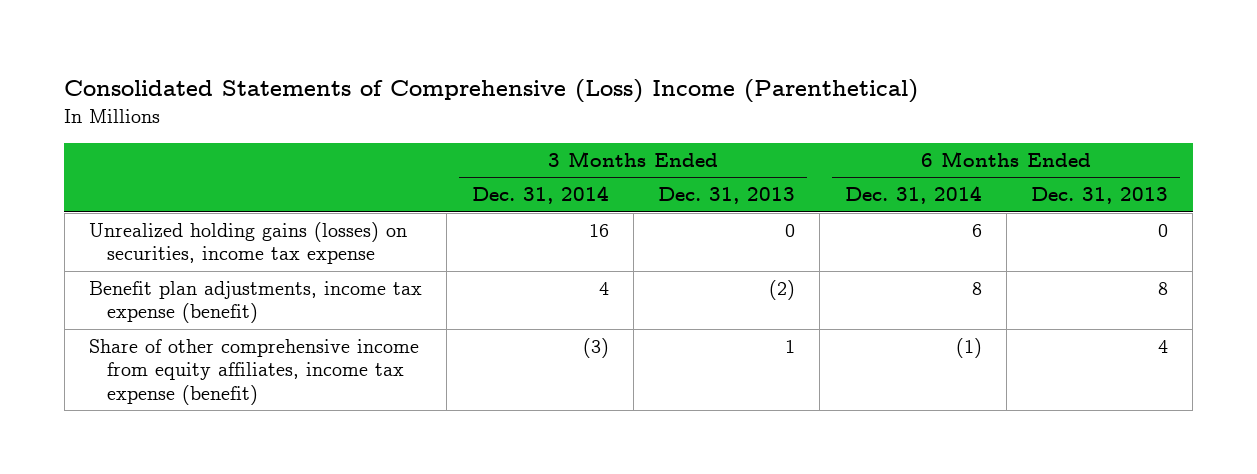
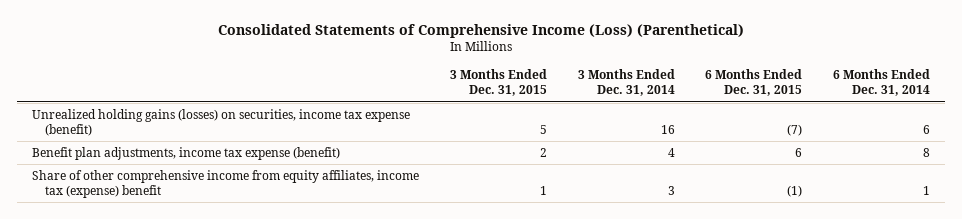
[64,78,919,103] Consolidated Statements of Comprehensive (Loss) Income (Parenthetical) -> [218,24,745,39] Consolidated Statements of Comprehensive Income (Loss) (Parenthetical)
[658,187,796,205] Dec. 31, 2013 -> none
[1031,187,1169,205] Dec. 31, 2013 -> none
none -> [449,69,547,97] 3 Months Ended Dec. 31, 2015
none -> [705,69,803,97] 6 Months Ended Dec. 31, 2015
[89,222,408,265] Unrealized holding gains (losses) on securities, income tax expense -> [31,108,410,136] Unrealized holding gains (losses) on securities, income tax expense (benefit)
[89,339,420,405] Share of other comprehensive income from equity affiliates, income tax expense (benefit) -> [31,169,419,198] Share of other comprehensive income from equity affiliates, income tax (expense) benefit
[582,338,609,359] (3) -> [667,185,675,195] 3
[955,338,982,359] (1) -> [923,185,931,195] 1

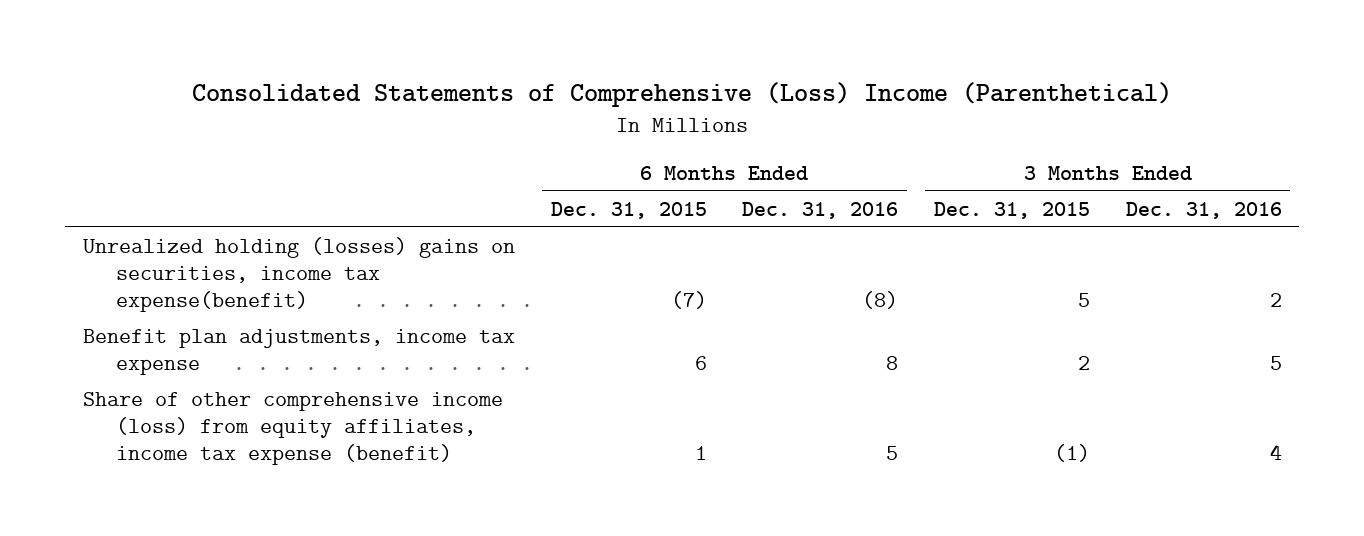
[218,24,745,39] Consolidated Statements of Comprehensive Income (Loss) (Parenthetical) -> [192,81,1173,107] Consolidated Statements of Comprehensive (Loss) Income (Parenthetical)
[577,69,675,97] 3 Months Ended Dec. 31, 2014 -> none
[833,69,931,97] 6 Months Ended Dec. 31, 2014 -> none
none -> [742,201,899,219] Dec. 31, 2016
none -> [1125,201,1282,219] Dec. 31, 2016
[31,108,410,136] Unrealized holding gains (losses) on securities, income tax expense (benefit) -> [82,236,515,313] Unrealized holding (losses) gains on securities, income tax expense(benefit)
[31,146,340,160] Benefit plan adjustments, income tax expense (benefit) -> [82,328,515,376] Benefit plan adjustments, income tax expense
[31,169,419,198] Share of other comprehensive income from equity affiliates, income tax (expense) benefit -> [82,391,503,466] Share of other comprehensive income (loss) from equity affiliates, income tax expense (benefit)
[539,185,547,195] 1 -> [1053,444,1090,463] (1)
[787,184,803,197] (1) -> [694,446,707,461] 1

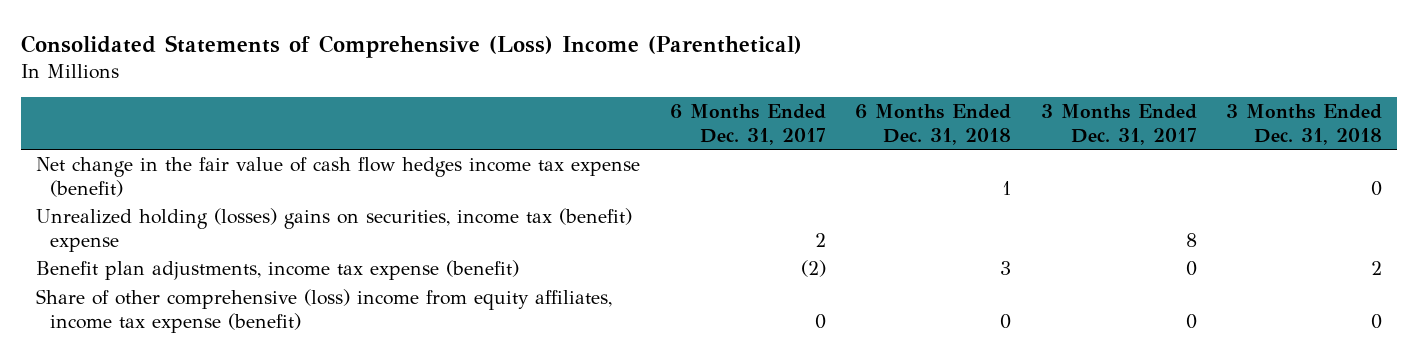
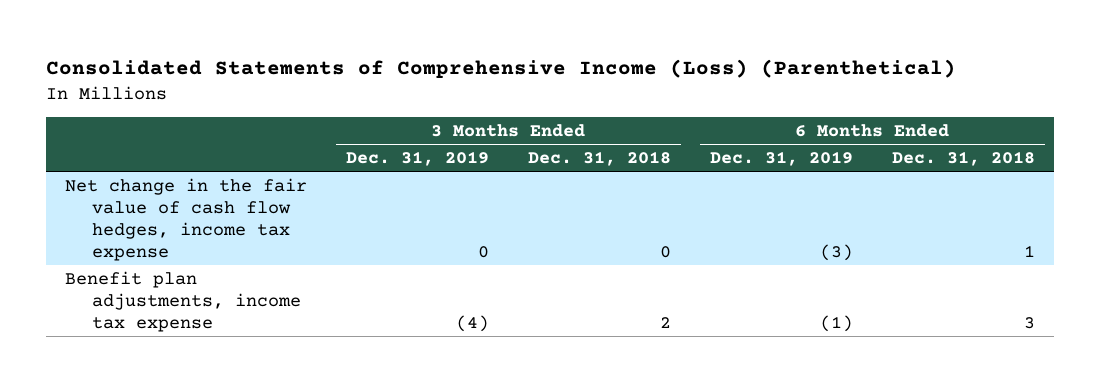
[21,34,803,58] Consolidated Statements of Comprehensive (Loss) Income (Parenthetical) -> [45,59,956,79] Consolidated Statements of Comprehensive Income (Loss) (Parenthetical)
[669,104,826,145] 6 Months Ended Dec. 31, 2017 -> none
[1040,104,1197,145] 3 Months Ended Dec. 31, 2017 -> none
none -> [345,150,489,166] Dec. 31, 2019
none -> [709,150,853,166] Dec. 31, 2019
[36,208,633,252] Unrealized holding (losses) gains on securities, income tax (benefit) expense -> none
[36,289,613,333] Share of other comprehensive (loss) income from equity affiliates, income tax expense (benefit) -> none
[36,157,641,197] Net change in the fair value of cash flow hedges income tax expense (benefit) -> [65,177,308,261] Net change in the fair value of cash flow hedges, income tax expense
[36,260,520,281] Benefit plan adjustments, income tax expense (benefit) -> [65,270,302,332] Benefit plan adjustments, income tax expense

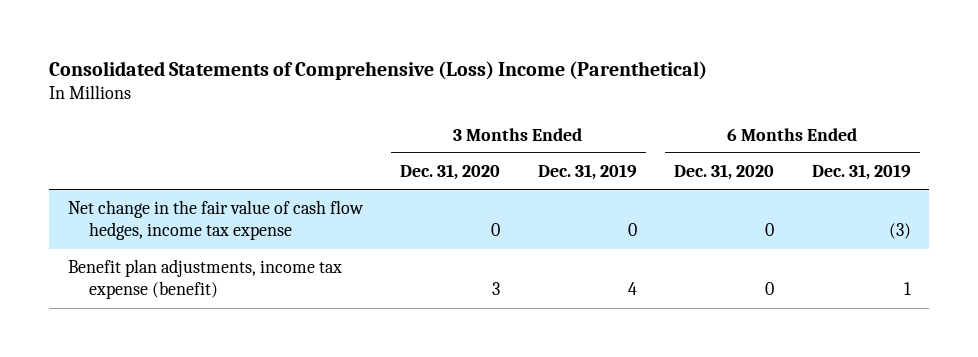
[45,59,956,79] Consolidated Statements of Comprehensive Income (Loss) (Parenthetical) -> [49,60,708,80] Consolidated Statements of Comprehensive (Loss) Income (Parenthetical)
[527,150,671,166] Dec. 31, 2018 -> none
[891,150,1035,166] Dec. 31, 2018 -> none
none -> [400,163,501,180] Dec. 31, 2020
none -> [674,163,775,180] Dec. 31, 2020
[65,270,302,332] Benefit plan adjustments, income tax expense -> [67,259,342,300] Benefit plan adjustments, income tax expense (benefit)
[455,314,489,332] (4) -> [627,282,637,296] 4
[819,314,853,332] (1) -> [903,282,911,296] 1

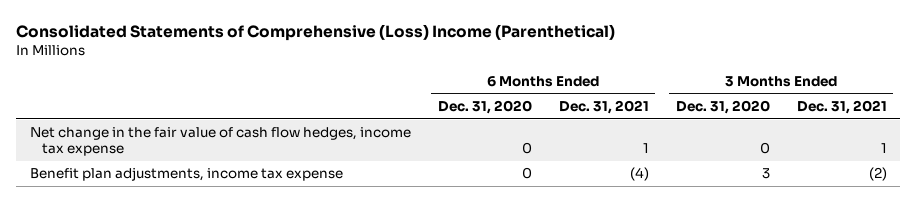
[537,163,637,180] Dec. 31, 2019 -> none
[811,163,911,180] Dec. 31, 2019 -> none
none -> [558,100,649,115] Dec. 31, 2021
none -> [796,100,887,115] Dec. 31, 2021
[67,259,342,300] Benefit plan adjustments, income tax expense (benefit) -> [29,167,343,182] Benefit plan adjustments, income tax expense

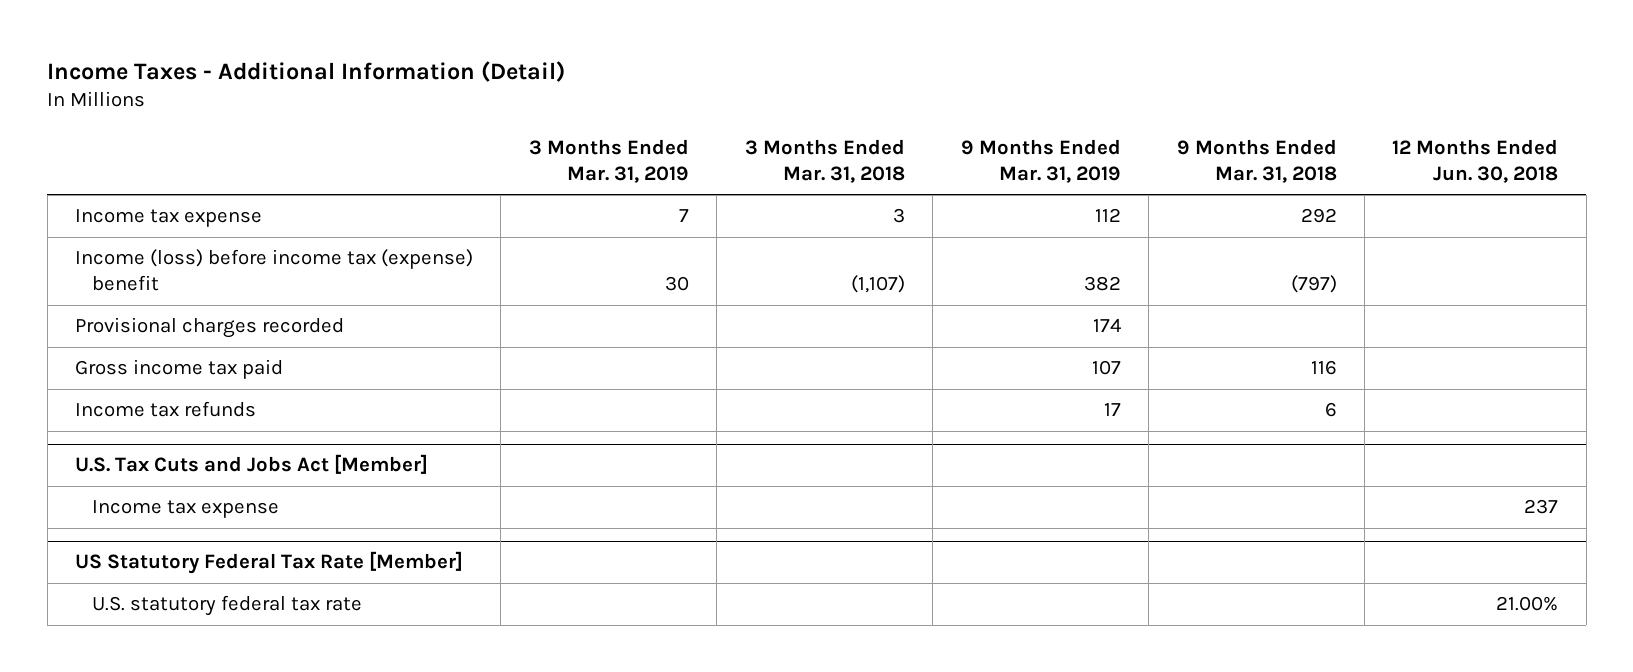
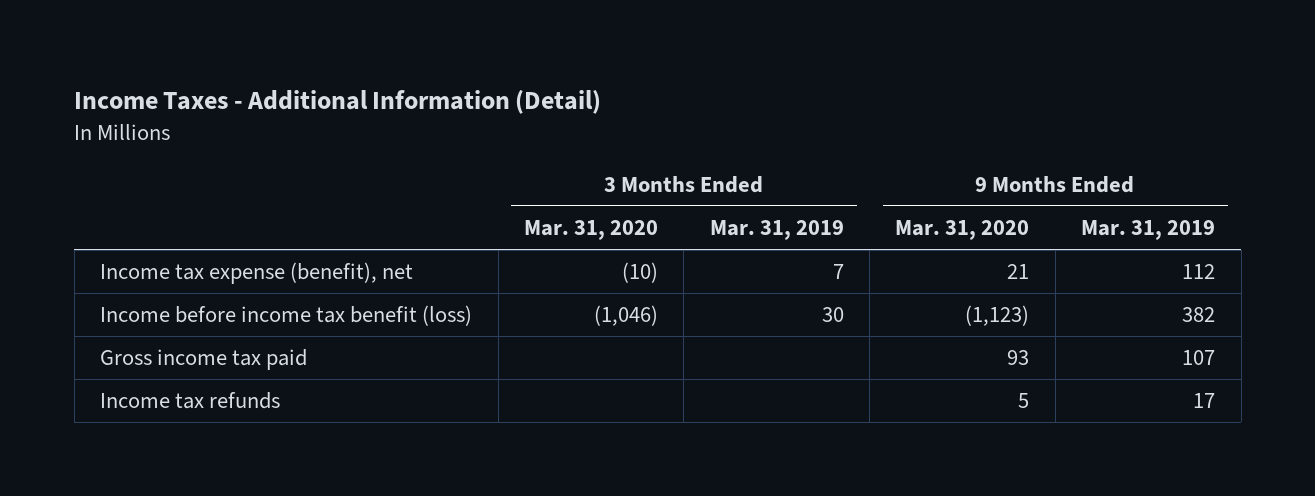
[744,138,905,183] 3 Months Ended Mar. 31, 2018 -> none
[1176,138,1337,183] 9 Months Ended Mar. 31, 2018 -> none
[1392,138,1559,183] 12 Months Ended Jun. 30, 2018 -> none
none -> [523,219,658,240] Mar. 31, 2020
none -> [895,219,1030,240] Mar. 31, 2020
[74,317,344,339] Provisional charges recorded -> none
[74,209,262,228] Income tax expense -> [100,262,414,285] Income tax expense (benefit), net
[74,249,473,292] Income (loss) before income tax (expense) benefit -> [100,305,473,327] Income before income tax benefit (loss)
[74,454,428,475] U.S. Tax Cuts and Jobs Act [Member] -> none
[91,500,279,519] Income tax expense -> none
[74,551,463,575] US Statutory Federal Tax Rate [Member] -> none
[91,595,362,617] U.S. statutory federal tax rate -> none

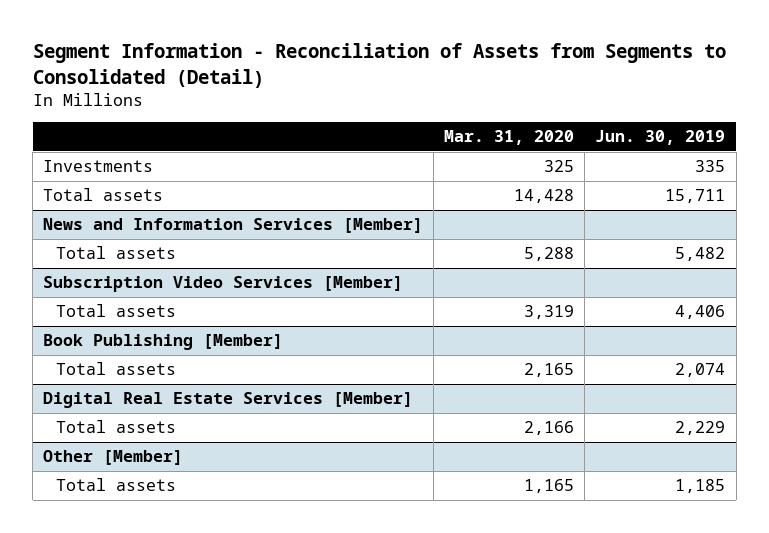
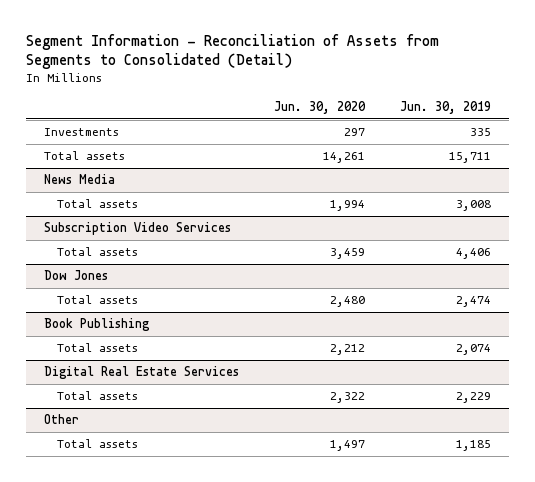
[444,130,575,146] Mar. 31, 2020 -> none
none -> [274,101,367,115] Jun. 30, 2020
[43,218,424,234] News and Information Services [Member] -> [43,174,115,185] News Media
[675,247,726,262] 5,482 -> [456,200,492,212] 3,008
[43,276,404,293] Subscription Video Services [Member] -> [43,222,231,236] Subscription Video Services
none -> [43,270,108,281] Dow Jones
none -> [56,295,138,305] Total assets
[43,334,284,351] Book Publishing [Member] -> [43,318,150,332] Book Publishing
[43,392,414,409] Digital Real Estate Services [Member] -> [43,366,239,380] Digital Real Estate Services
[43,450,184,466] Other [Member] -> [43,414,79,425] Other

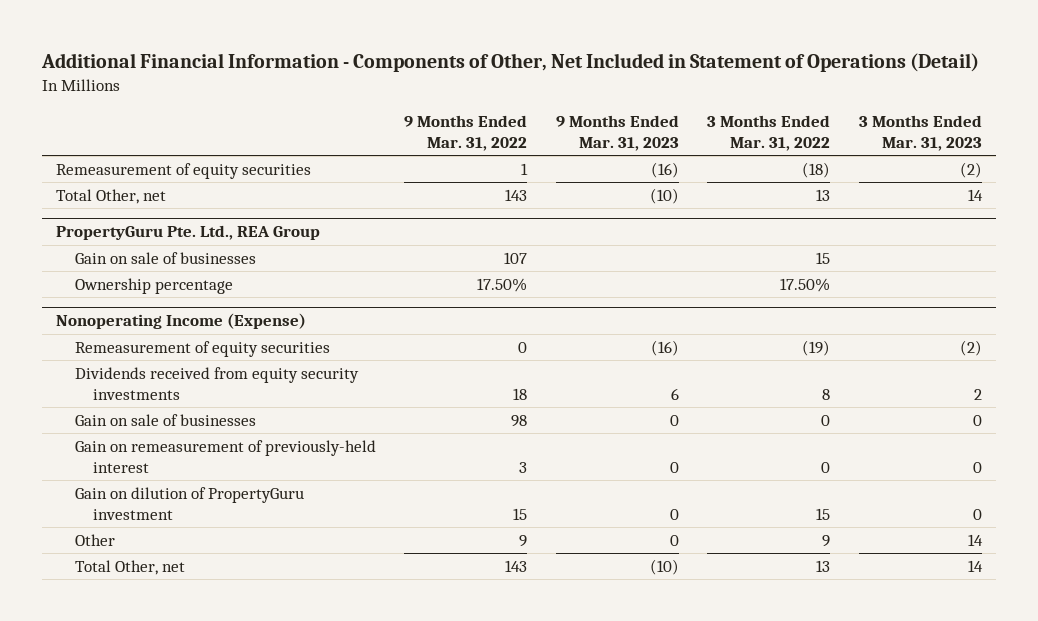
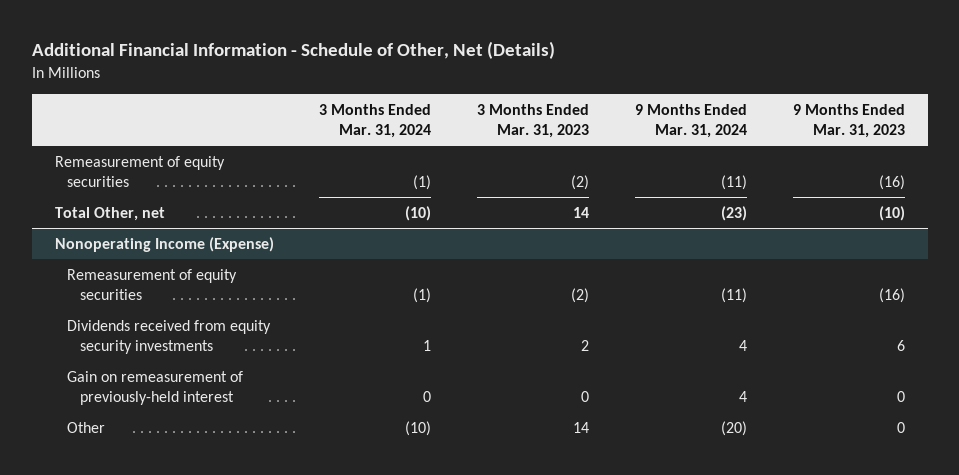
[40,52,979,72] Additional Financial Information - Components of Other, Net Included in Statement of Operations (Detail) -> [31,41,555,60] Additional Financial Information - Schedule of Other, Net (Details)
[404,114,528,151] 9 Months Ended Mar. 31, 2022 -> none
[707,114,831,151] 3 Months Ended Mar. 31, 2022 -> none
none -> [319,103,432,138] 3 Months Ended Mar. 31, 2024
none -> [634,103,747,138] 9 Months Ended Mar. 31, 2024
[55,225,320,241] PropertyGuru Pte. Ltd., REA Group -> none
[74,251,256,264] Gain on sale of businesses -> none
[74,277,233,294] Ownership percentage -> none
[74,413,256,426] Gain on sale of businesses -> none
[74,486,304,520] Gain on dilution of PropertyGuru investment -> none
[74,559,185,575] Total Other, net -> none

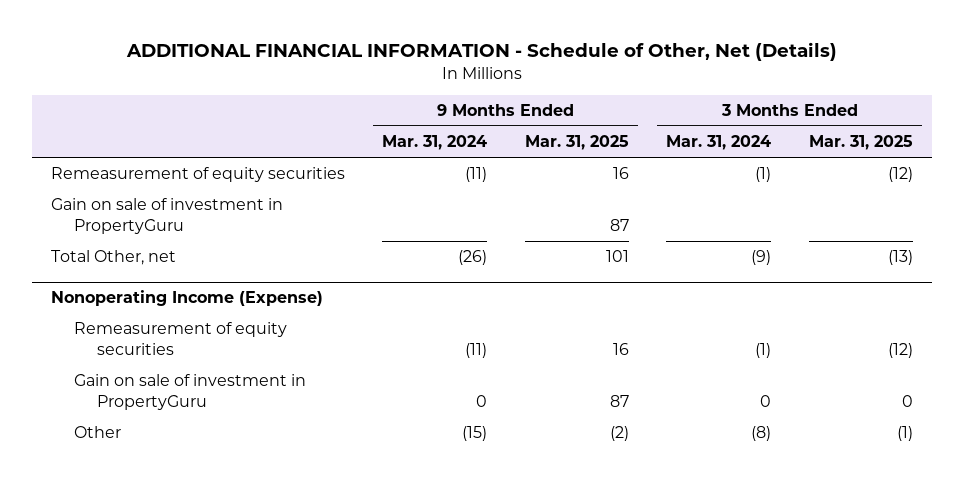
[31,41,555,60] Additional Financial Information - Schedule of Other, Net (Details) -> [125,42,837,62] ADDITIONAL FINANCIAL INFORMATION - Schedule of Other, Net (Details)
[477,103,590,138] 3 Months Ended Mar. 31, 2023 -> none
[792,103,905,138] 9 Months Ended Mar. 31, 2023 -> none
none -> [524,135,629,151] Mar. 31, 2025
none -> [808,135,913,151] Mar. 31, 2025
none -> [50,198,283,234] Gain on sale of investment in PropertyGuru
[405,205,432,221] (10) -> [751,250,772,266] (9)
[720,205,747,221] (23) -> [458,250,488,266] (26)
[67,319,272,354] Dividends received from equity security investments -> none
[67,370,244,405] Gain on remeasurement of previously-held interest -> none
none -> [73,374,306,410] Gain on sale of investment in PropertyGuru
[405,420,432,436] (10) -> [751,426,772,442] (8)
[720,420,747,436] (20) -> [462,426,488,442] (15)

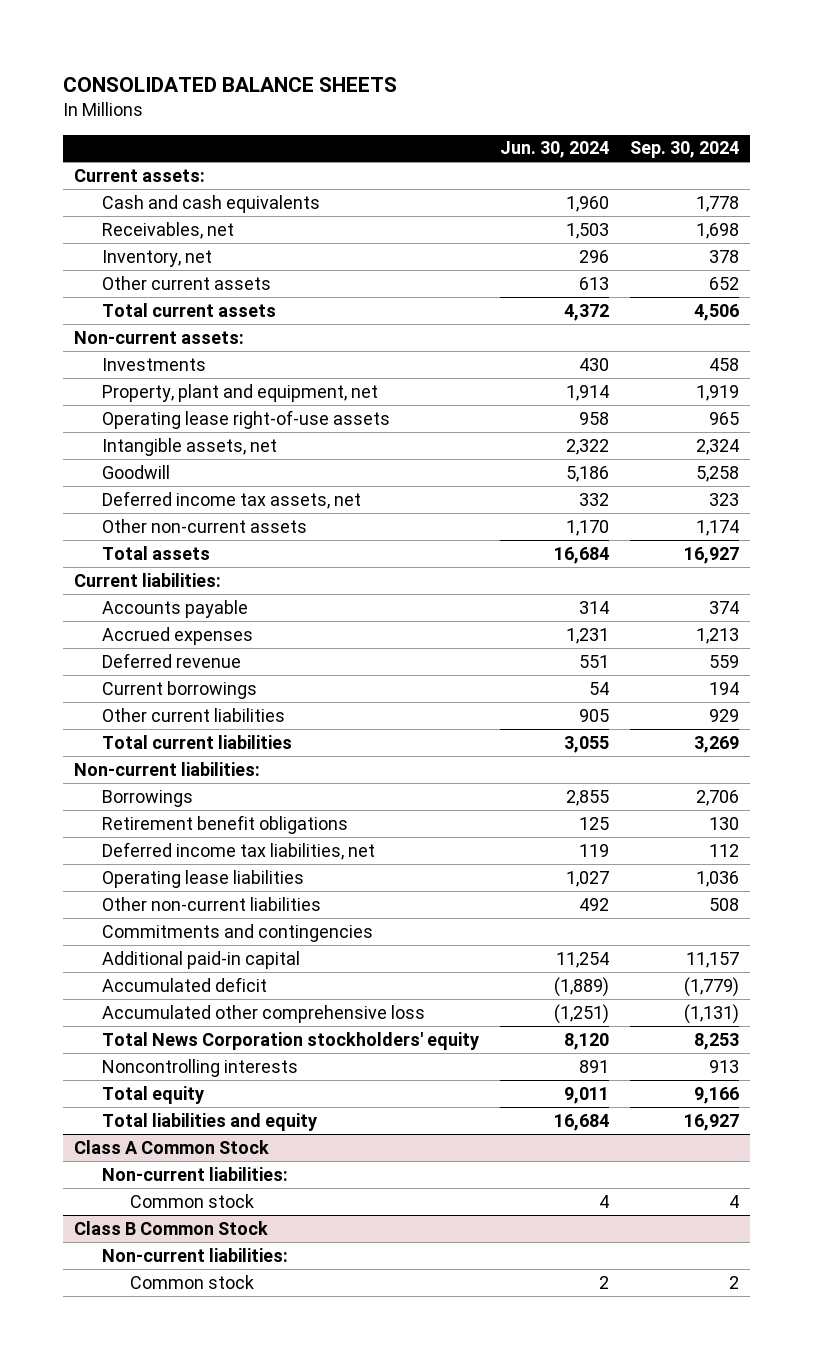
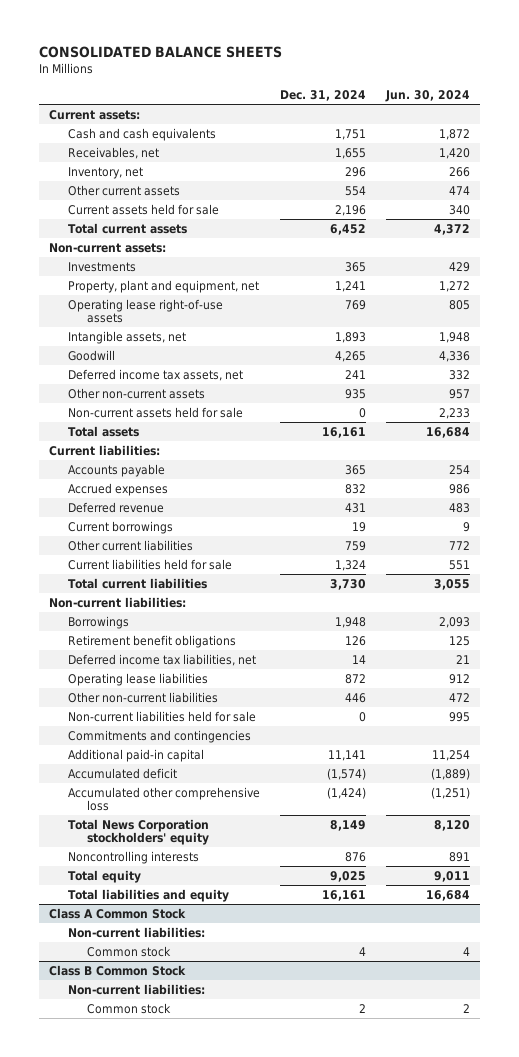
[630,141,740,159] Sep. 30, 2024 -> none
none -> [279,90,366,102] Dec. 31, 2024
[565,195,609,212] 1,960 -> [438,128,470,140] 1,872
[565,222,609,239] 1,503 -> [438,147,470,159] 1,420
[578,249,609,263] 296 -> [448,166,470,177] 266
[578,276,609,290] 613 -> [448,185,470,195] 474
none -> [67,203,219,215] Current assets held for sale
[578,357,609,371] 430 -> [448,261,470,272] 429
[565,384,609,401] 1,914 -> [438,280,470,292] 1,272
[578,411,609,425] 958 -> [448,299,470,310] 805
[565,438,609,455] 2,322 -> [438,331,470,343] 1,948
[565,465,609,482] 5,186 -> [438,350,470,362] 4,336
[565,519,609,536] 1,170 -> [448,388,470,399] 957
none -> [67,406,243,418] Non-current assets held for sale
[578,600,609,614] 314 -> [448,464,470,475] 254
[565,627,609,644] 1,231 -> [448,483,470,494] 986
[578,654,609,668] 551 -> [448,502,470,513] 483
[588,681,609,695] 54 -> [462,521,470,532] 9
[578,708,609,722] 905 -> [448,540,470,550] 772
none -> [67,558,232,570] Current liabilities held for sale
[565,789,609,806] 2,855 -> [438,616,470,628] 2,093
[578,843,609,857] 119 -> [455,654,470,664] 21
[565,870,609,887] 1,027 -> [448,673,470,684] 912
[578,897,609,911] 492 -> [448,692,470,702] 472
none -> [67,710,256,722] Non-current liabilities held for sale

